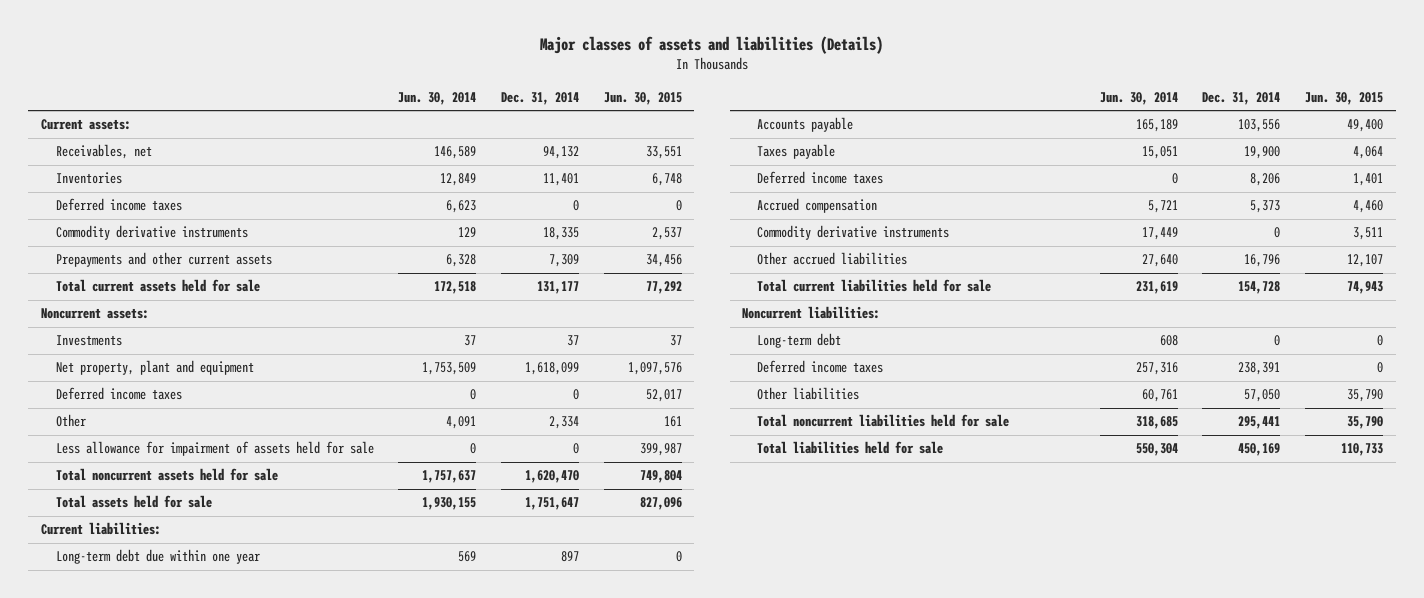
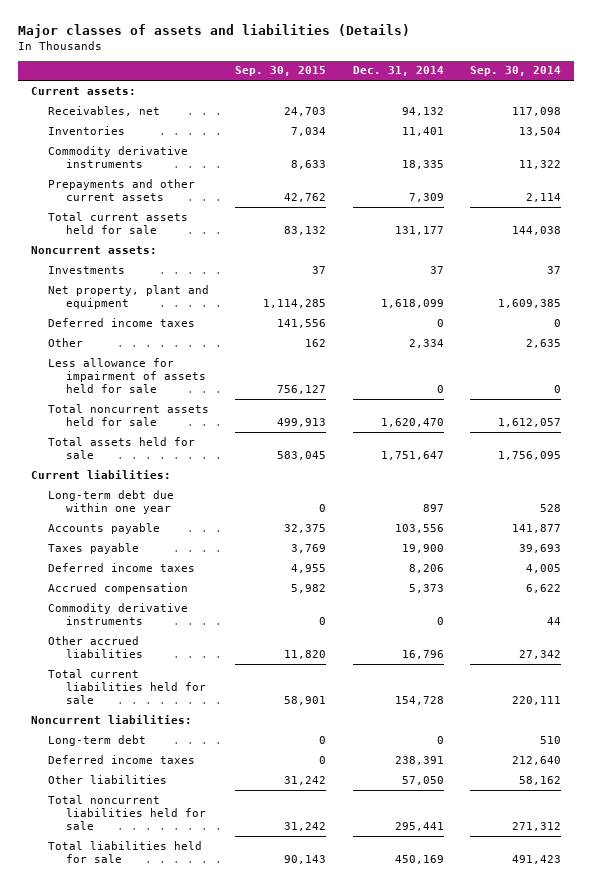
[398,91,477,105] Jun. 30, 2014 -> none
[603,91,682,105] Jun. 30, 2015 -> none
none -> [235,66,327,77] Sep. 30, 2015
none -> [470,66,562,77] Sep. 30, 2014
[55,198,182,212] Deferred income taxes -> none

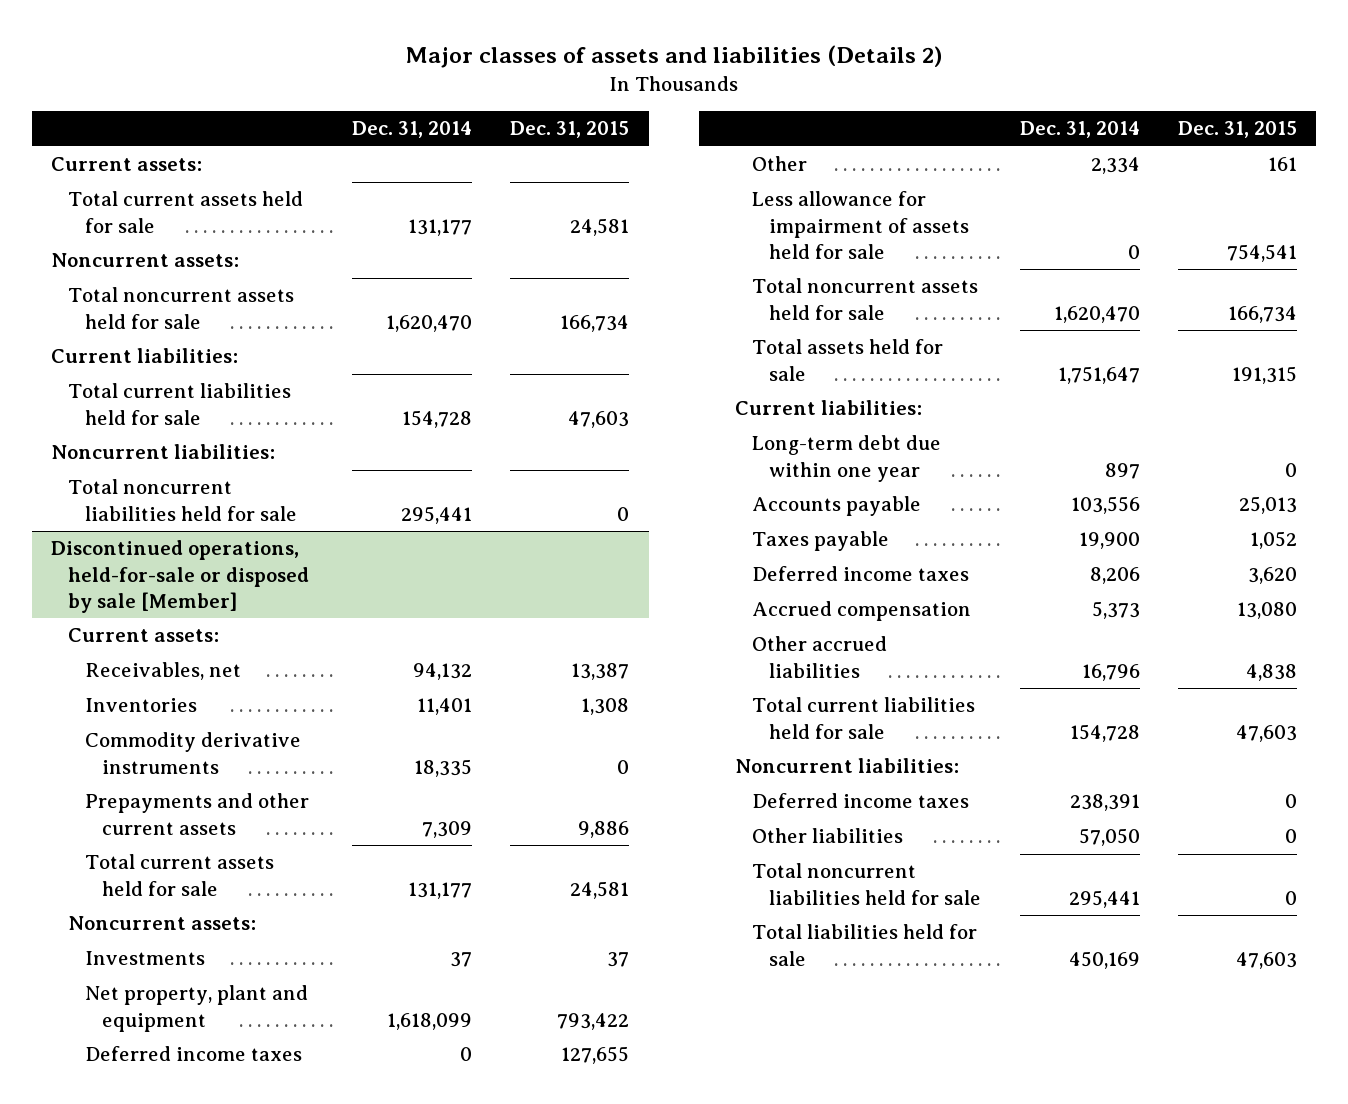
[17,23,410,38] Major classes of assets and liabilities (Details) -> [405,45,942,69] Major classes of assets and liabilities (Details 2)
[235,66,327,77] Sep. 30, 2015 -> none
[470,66,562,77] Sep. 30, 2014 -> none
none -> [510,121,630,139] Dec. 31, 2015
none -> [67,191,303,233] Total current assets held for sale
none -> [50,253,239,268] Noncurrent assets:
none -> [67,287,294,329] Total noncurrent assets held for sale
none -> [50,348,238,364] Current liabilities:
none -> [67,383,291,425] Total current liabilities held for sale
none -> [50,444,275,460] Noncurrent liabilities:
none -> [67,479,297,521] Total noncurrent liabilities held for sale
none -> [50,540,309,613] Discontinued operations, held-for-sale or disposed by sale [Member]
none -> [67,628,219,643] Current assets:
[48,602,189,626] Commodity derivative instruments -> none
[48,734,147,746] Long-term debt -> none

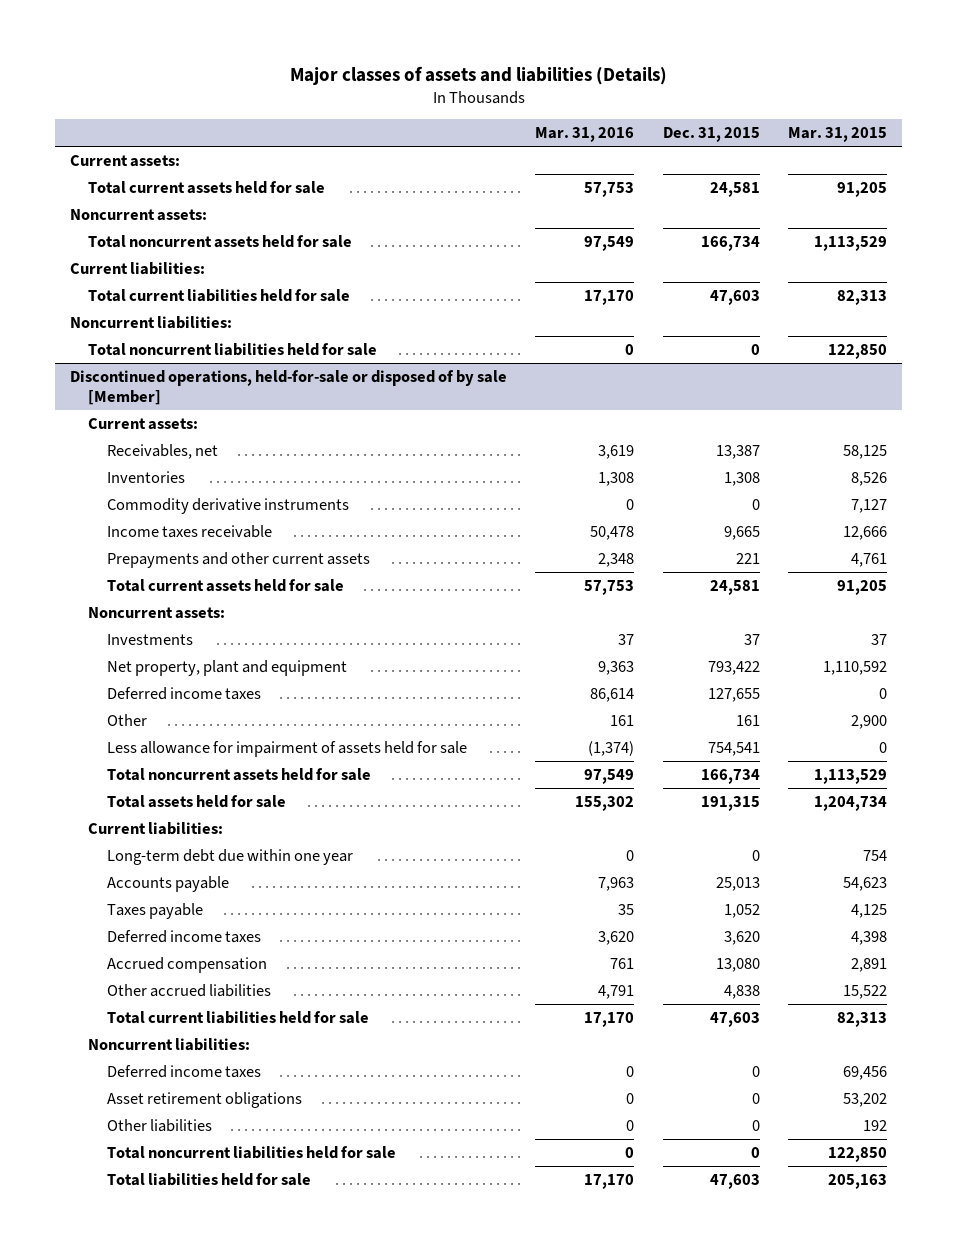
[405,45,942,69] Major classes of assets and liabilities (Details 2) -> [289,65,667,85] Major classes of assets and liabilities (Details)
[352,121,473,139] Dec. 31, 2014 -> none
none -> [535,127,635,143] Mar. 31, 2016
none -> [788,127,888,143] Mar. 31, 2015
[50,540,309,613] Discontinued operations, held-for-sale or disposed by sale [Member] -> [69,369,507,405] Discontinued operations, held-for-sale or disposed of by sale [Member]
none -> [106,524,272,538] Income taxes receivable
[578,820,630,838] 9,886 -> [735,552,760,564] 221
none -> [106,1091,302,1108] Asset retirement obligations

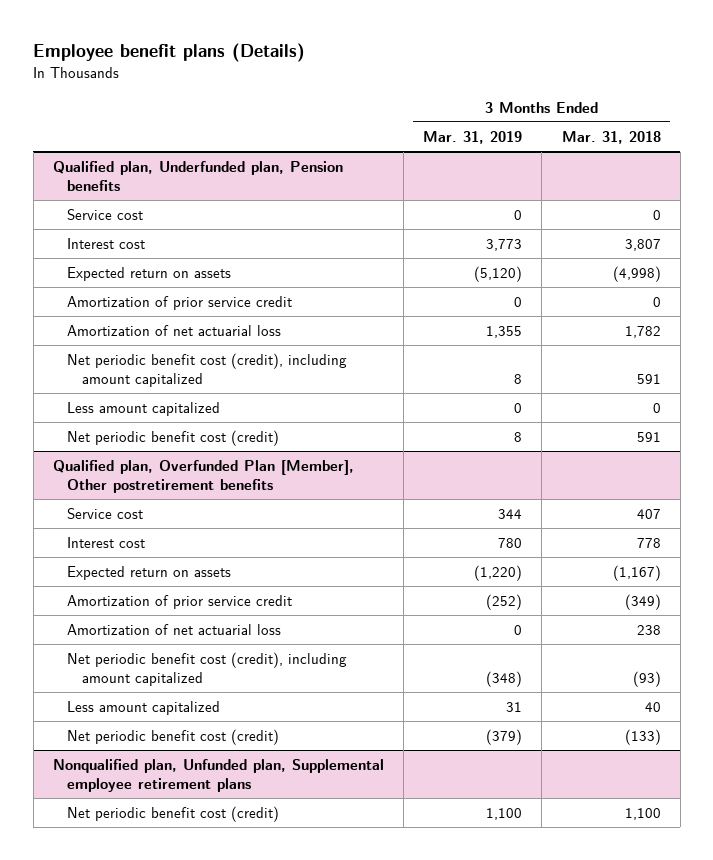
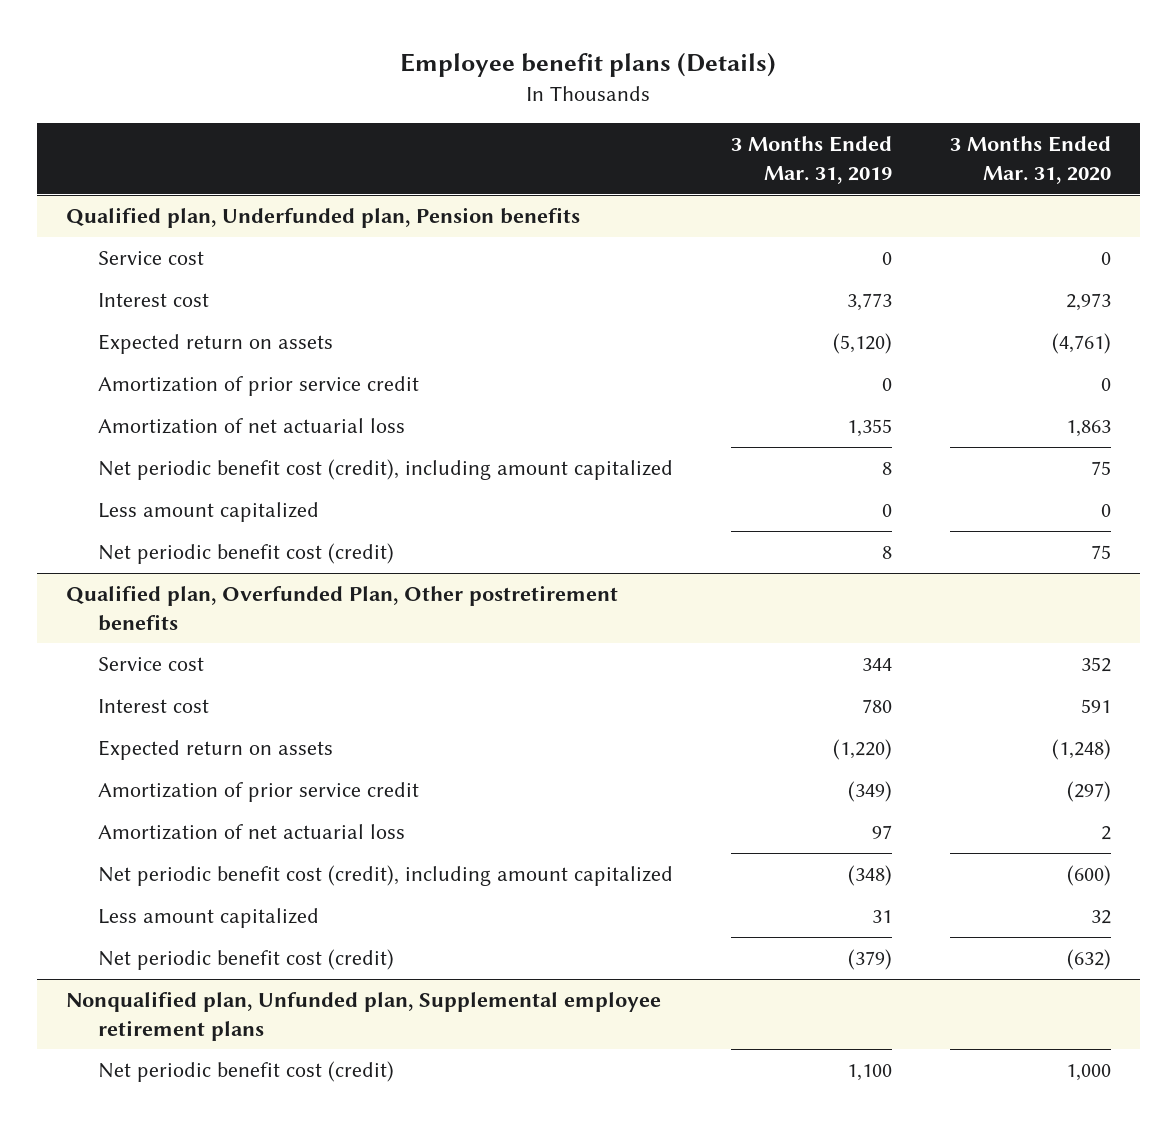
[561,130,661,144] Mar. 31, 2018 -> none
none -> [949,136,1111,184] 3 Months Ended Mar. 31, 2020
[52,459,354,493] Qualified plan, Overfunded Plan [Member], Other postretirement benefits -> [65,585,618,631] Qualified plan, Overfunded Plan, Other postretirement benefits
[486,593,523,610] (252) -> [848,781,893,803] (349)
[514,624,523,635] 0 -> [872,825,893,840] 97

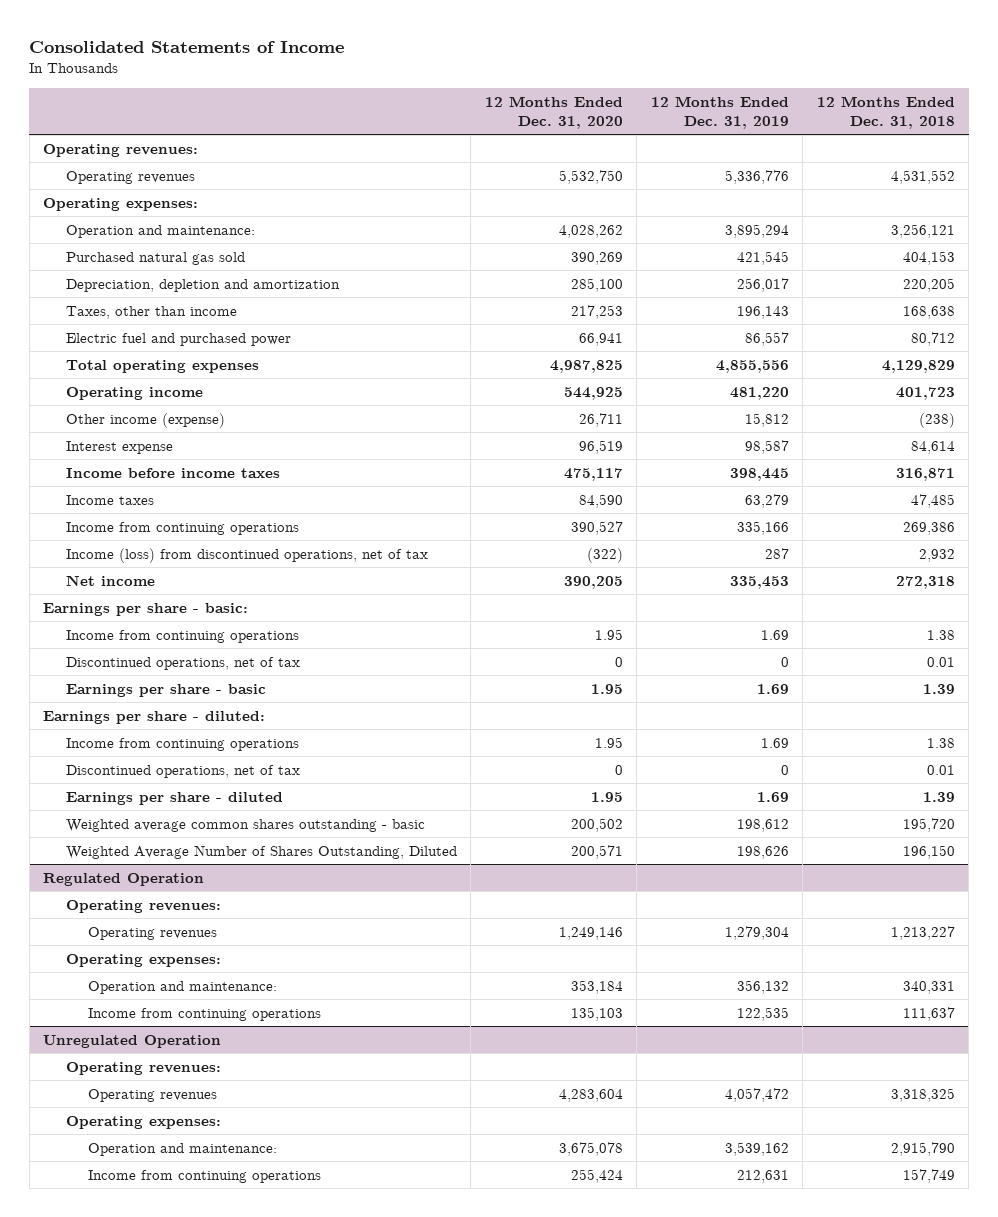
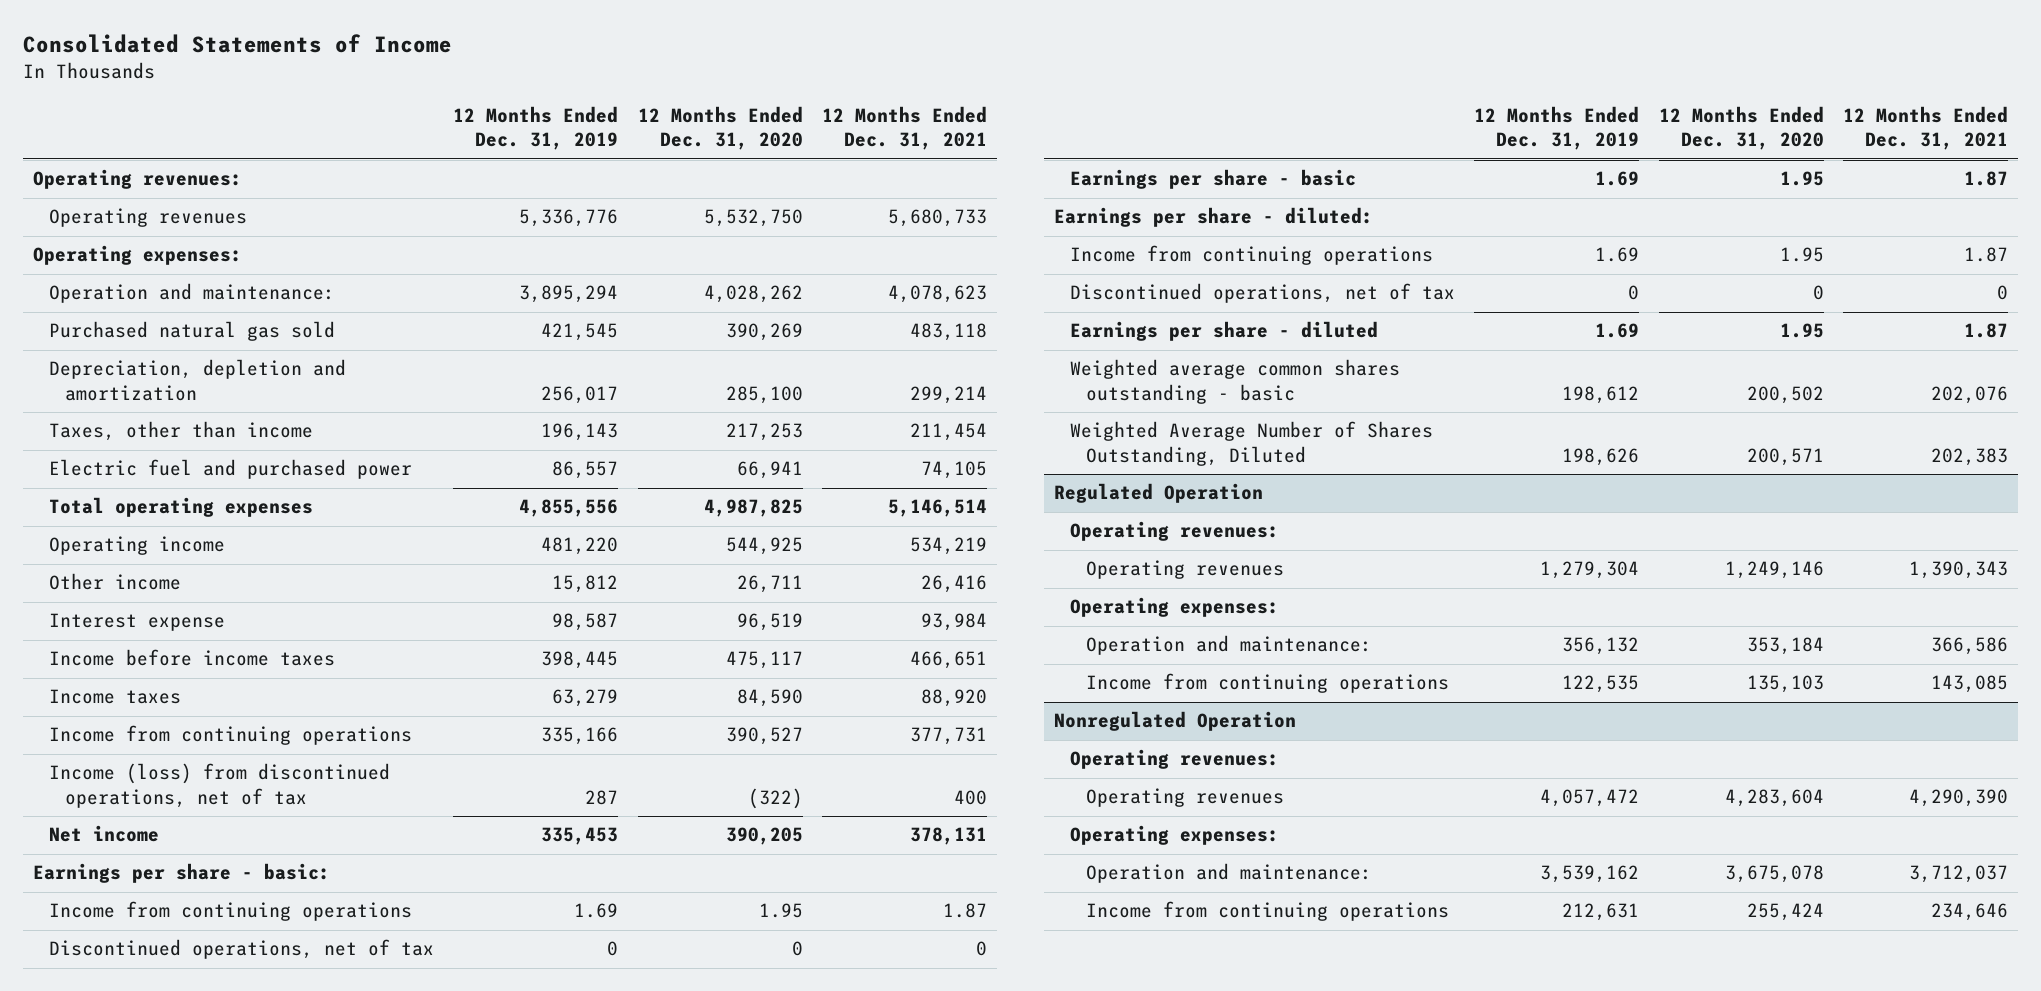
[816,95,955,129] 12 Months Ended Dec. 31, 2018 -> none
none -> [822,106,988,151] 12 Months Ended Dec. 31, 2021
[65,412,225,428] Other income (expense) -> [48,573,181,591] Other income
[43,1034,222,1048] Unregulated Operation -> [1053,711,1296,732] Nonregulated Operation

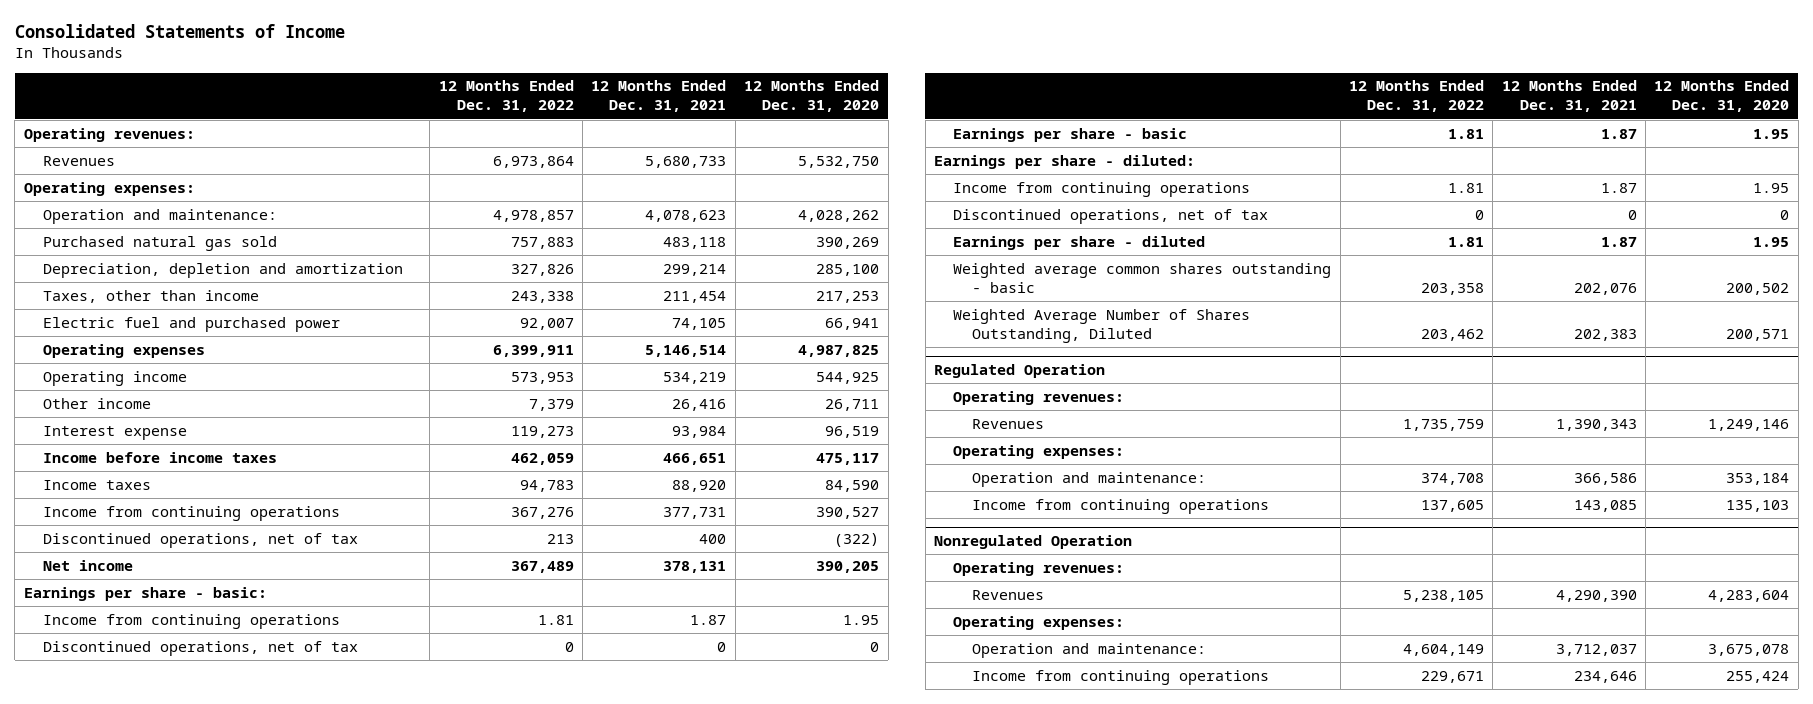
[453,106,619,151] 12 Months Ended Dec. 31, 2019 -> none
none -> [438,80,574,113] 12 Months Ended Dec. 31, 2022
[48,208,247,228] Operating revenues -> [43,155,116,166] Revenues
[48,497,313,518] Total operating expenses -> [43,343,206,358] Operating expenses
[48,763,390,808] Income (loss) from discontinued operations, net of tax -> [43,532,359,548] Discontinued operations, net of tax
[1086,560,1285,580] Operating revenues -> [972,418,1045,429] Revenues
[1086,788,1285,808] Operating revenues -> [972,589,1045,600] Revenues

